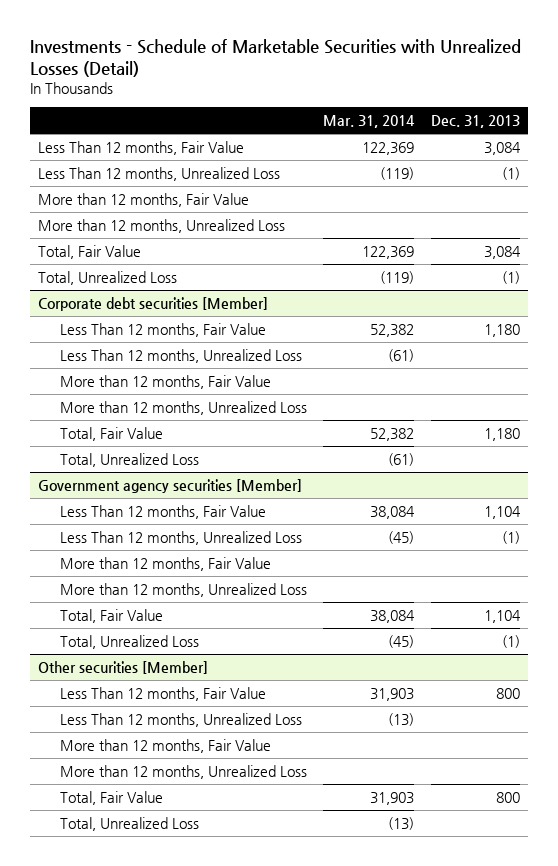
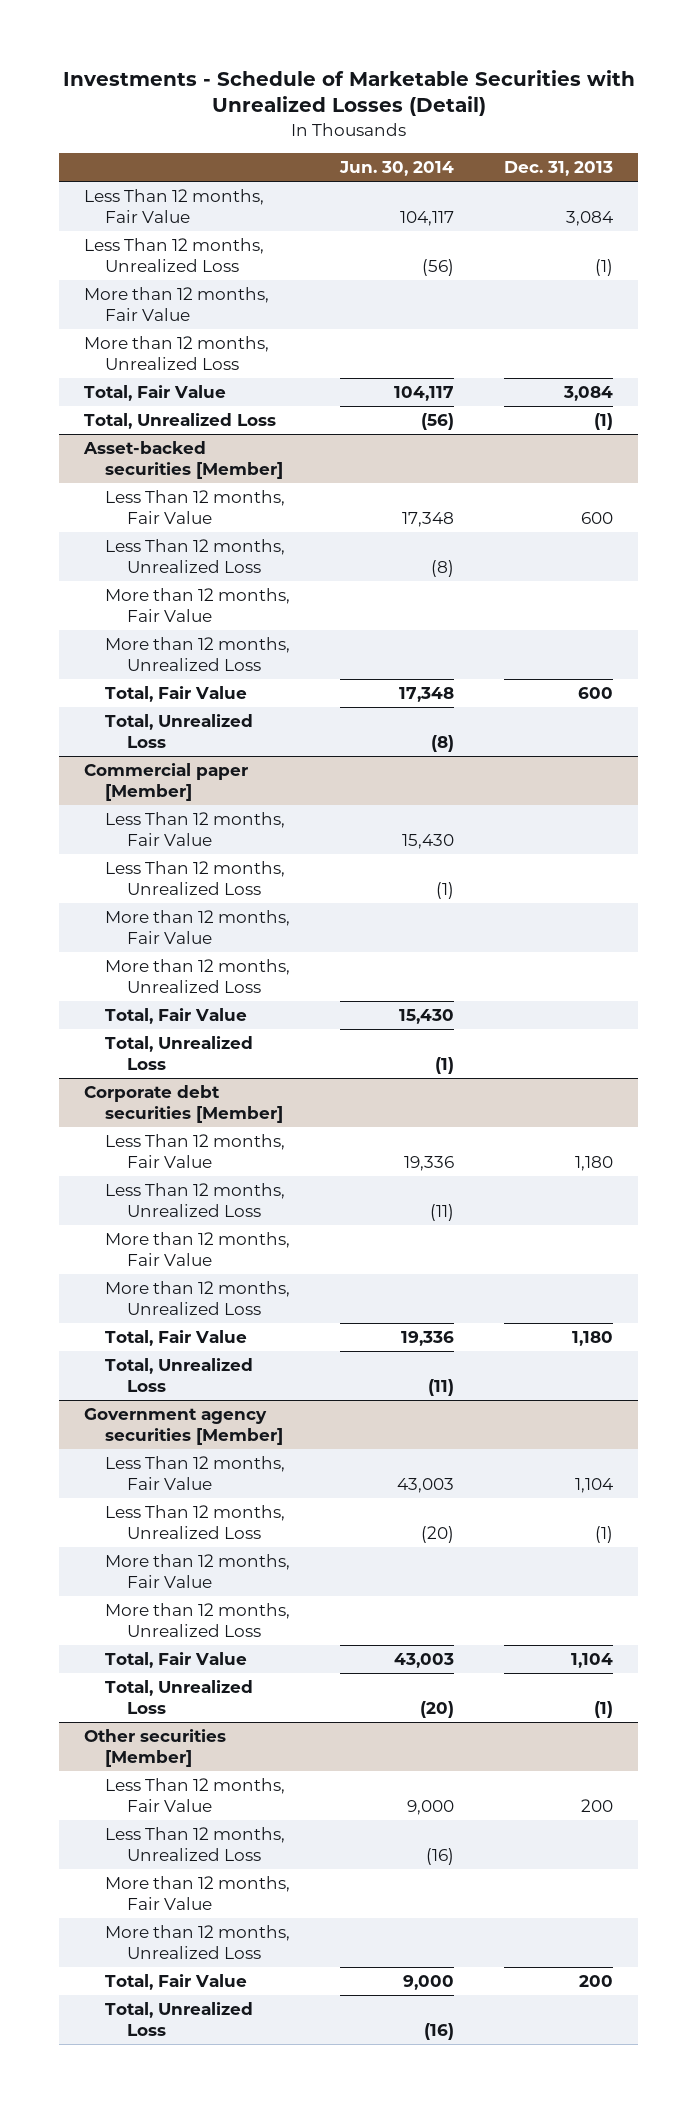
[323,115,416,129] Mar. 31, 2014 -> none
none -> [339,160,455,176] Jun. 30, 2014
none -> [82,441,284,480] Asset-backed securities [Member]
none -> [105,490,286,525] Less Than 12 months, Fair Value
none -> [105,539,286,574] Less Than 12 months, Unrealized Loss
none -> [105,588,291,623] More than 12 months, Fair Value
none -> [105,637,291,672] More than 12 months, Unrealized Loss
none -> [105,686,248,703] Total, Fair Value
none -> [105,714,254,749] Total, Unrealized Loss
none -> [83,763,248,802] Commercial paper [Member]
none -> [105,812,286,847] Less Than 12 months, Fair Value
none -> [105,861,286,896] Less Than 12 months, Unrealized Loss
none -> [105,910,291,945] More than 12 months, Fair Value
none -> [105,959,291,994] More than 12 months, Unrealized Loss
none -> [105,1008,248,1025] Total, Fair Value
none -> [105,1036,254,1071] Total, Unrealized Loss
[495,687,520,699] 800 -> [581,1799,614,1813] 200
[495,791,520,803] 800 -> [579,1975,614,1988] 200

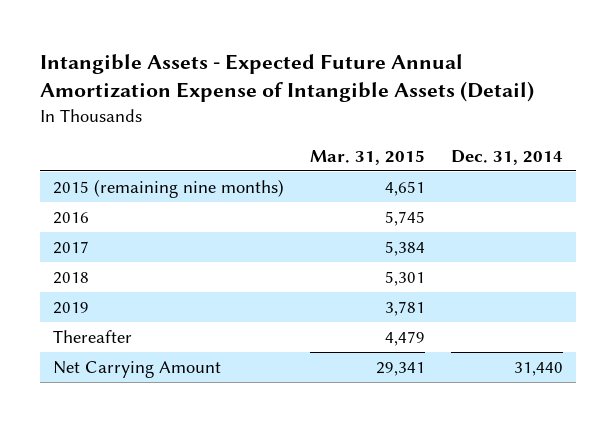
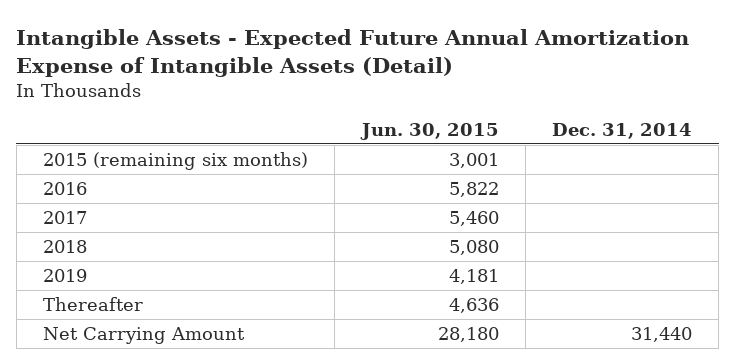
[309,149,425,165] Mar. 31, 2015 -> none
none -> [359,123,499,141] Jun. 30, 2015
[52,178,284,198] 2015 (remaining nine months) -> [43,151,309,170] 2015 (remaining six months)

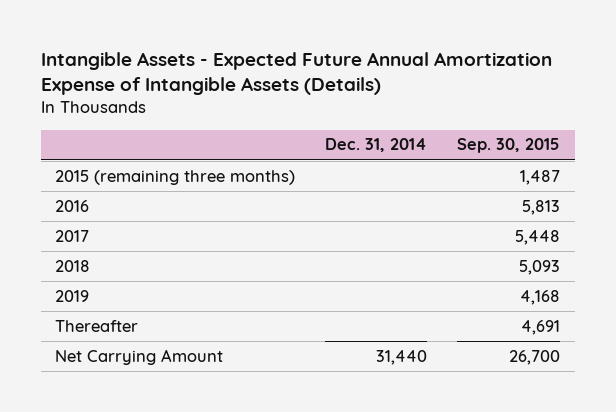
[16,28,690,77] Intangible Assets - Expected Future Annual Amortization Expense of Intangible Assets (Detail) -> [40,51,552,96] Intangible Assets - Expected Future Annual Amortization Expense of Intangible Assets (Details)
[359,123,499,141] Jun. 30, 2015 -> none
none -> [457,138,561,154] Sep. 30, 2015
[43,151,309,170] 2015 (remaining six months) -> [55,169,296,185] 2015 (remaining three months)

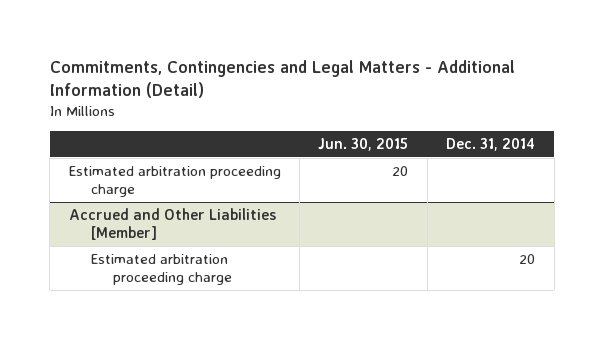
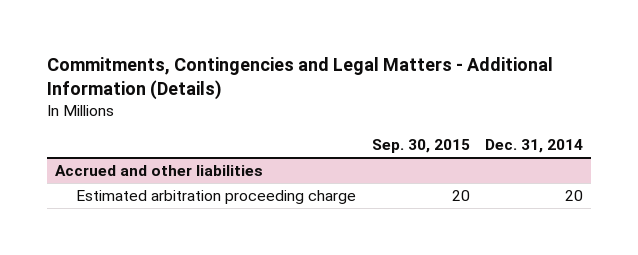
[49,59,515,98] Commitments, Contingencies and Legal Matters - Additional Information (Detail) -> [46,57,553,101] Commitments, Contingencies and Legal Matters - Additional Information (Details)
[318,137,409,151] Jun. 30, 2015 -> none
none -> [371,138,470,153] Sep. 30, 2015
[68,166,281,198] Estimated arbitration proceeding charge -> none
[68,208,276,241] Accrued and Other Liabilities [Member] -> [54,165,263,177] Accrued and other liabilities

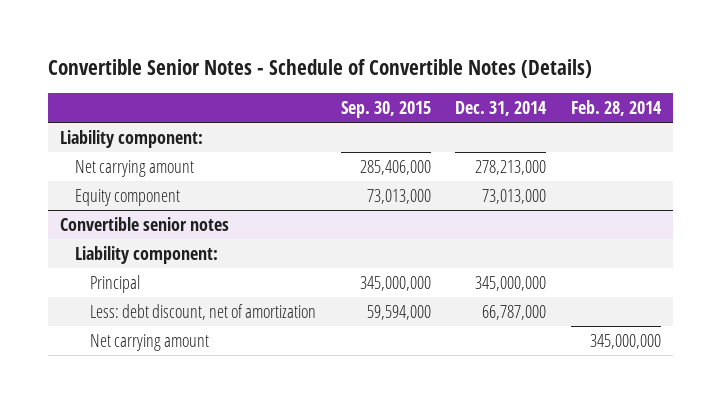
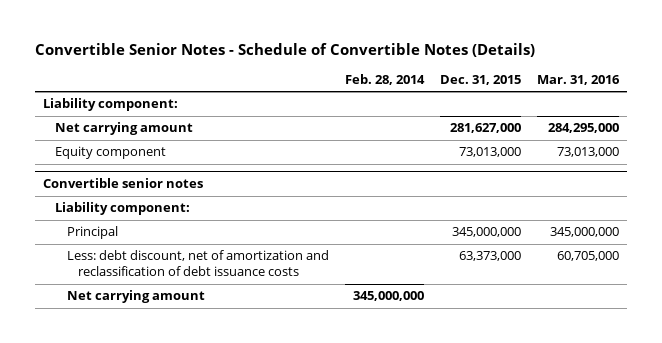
[340,101,431,119] Sep. 30, 2015 -> none
[455,101,548,117] Dec. 31, 2014 -> none
none -> [440,75,522,86] Dec. 31, 2015
none -> [537,75,621,86] Mar. 31, 2016
[89,303,316,320] Less: debt discount, net of amortization -> [66,250,329,277] Less: debt discount, net of amortization and reclassification of debt issuance costs

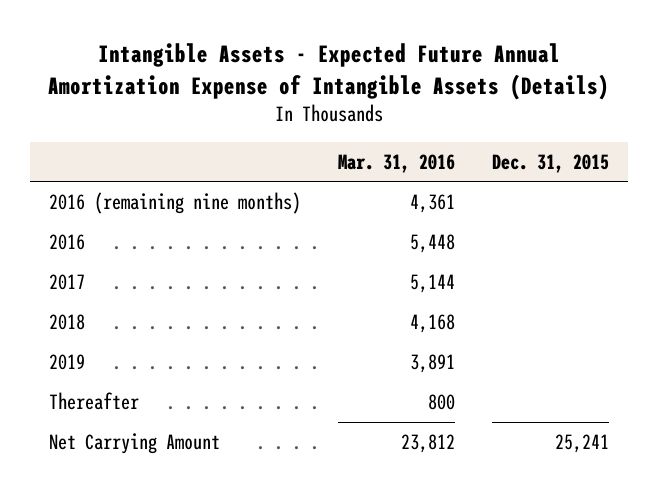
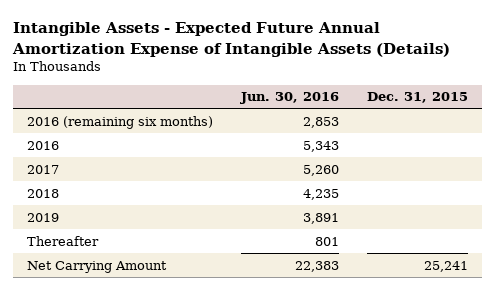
[337,153,455,173] Mar. 31, 2016 -> none
none -> [239,92,339,105] Jun. 30, 2016
[48,191,301,214] 2016 (remaining nine months) -> [26,115,213,129] 2016 (remaining six months)

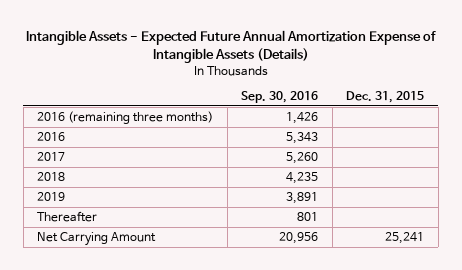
[239,92,339,105] Jun. 30, 2016 -> none
none -> [241,91,319,104] Sep. 30, 2016
[26,115,213,129] 2016 (remaining six months) -> [37,110,214,124] 2016 (remaining three months)

